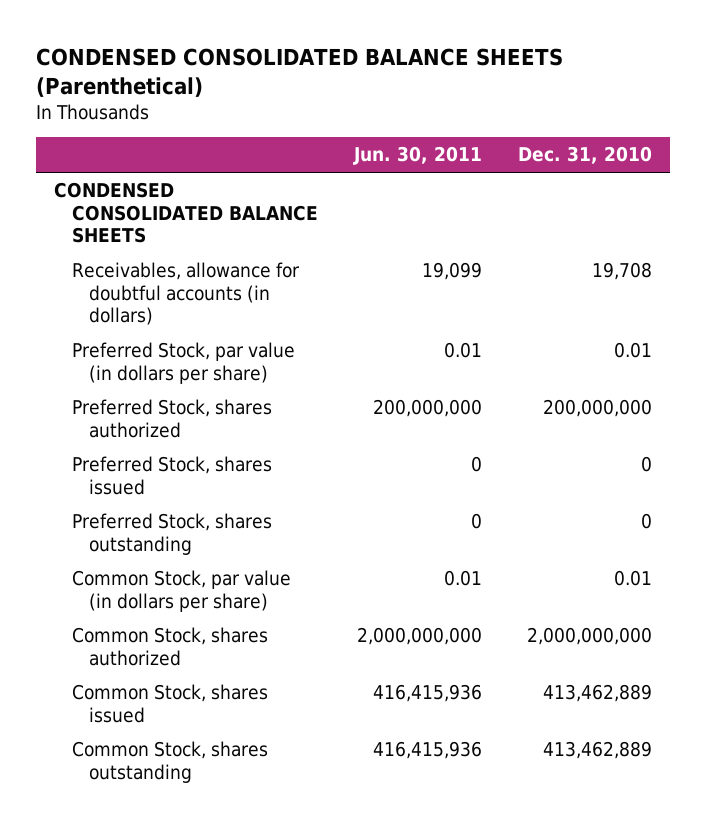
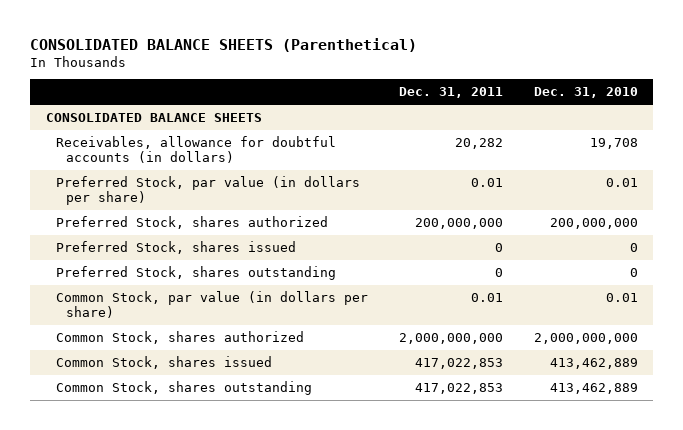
[35,47,563,97] CONDENSED CONSOLIDATED BALANCE SHEETS (Parenthetical) -> [30,37,418,52] CONSOLIDATED BALANCE SHEETS (Parenthetical)
[352,146,482,166] Jun. 30, 2011 -> none
none -> [398,87,503,99] Dec. 31, 2011
[53,182,318,244] CONDENSED CONSOLIDATED BALANCE SHEETS -> [45,113,262,123] CONSOLIDATED BALANCE SHEETS

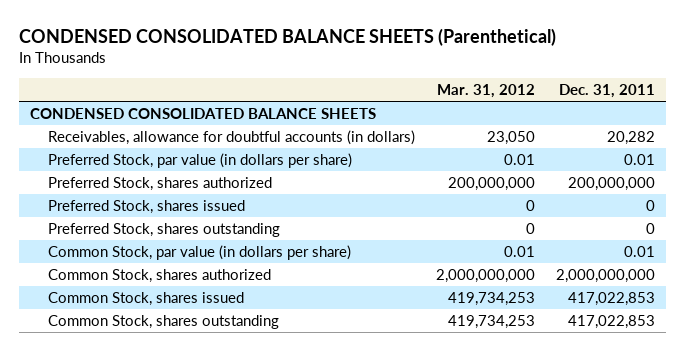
[30,37,418,52] CONSOLIDATED BALANCE SHEETS (Parenthetical) -> [19,27,557,46] CONDENSED CONSOLIDATED BALANCE SHEETS (Parenthetical)
[533,87,638,99] Dec. 31, 2010 -> none
none -> [437,84,536,99] Mar. 31, 2012
[45,113,262,123] CONSOLIDATED BALANCE SHEETS -> [29,108,376,120] CONDENSED CONSOLIDATED BALANCE SHEETS

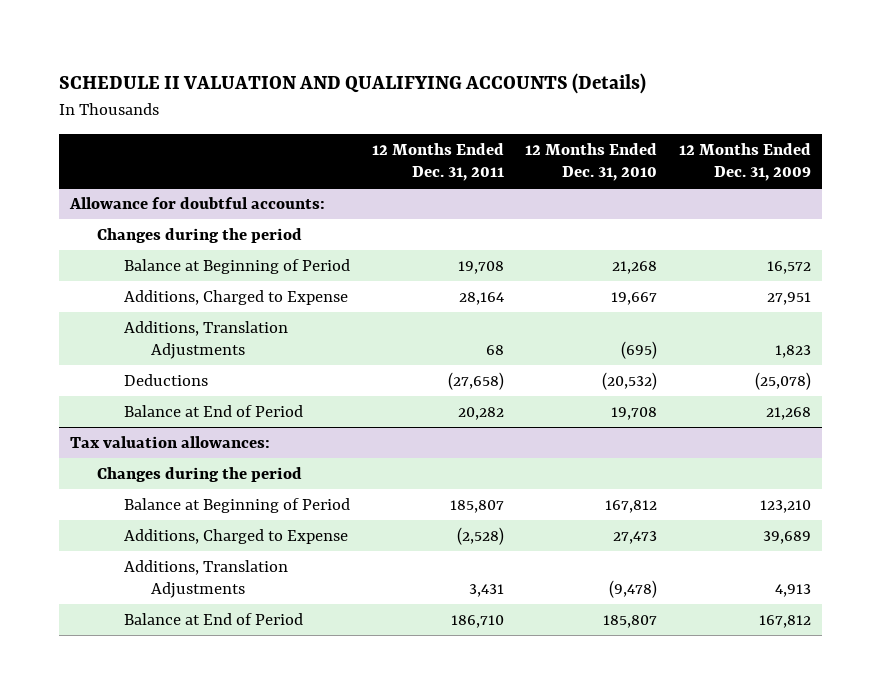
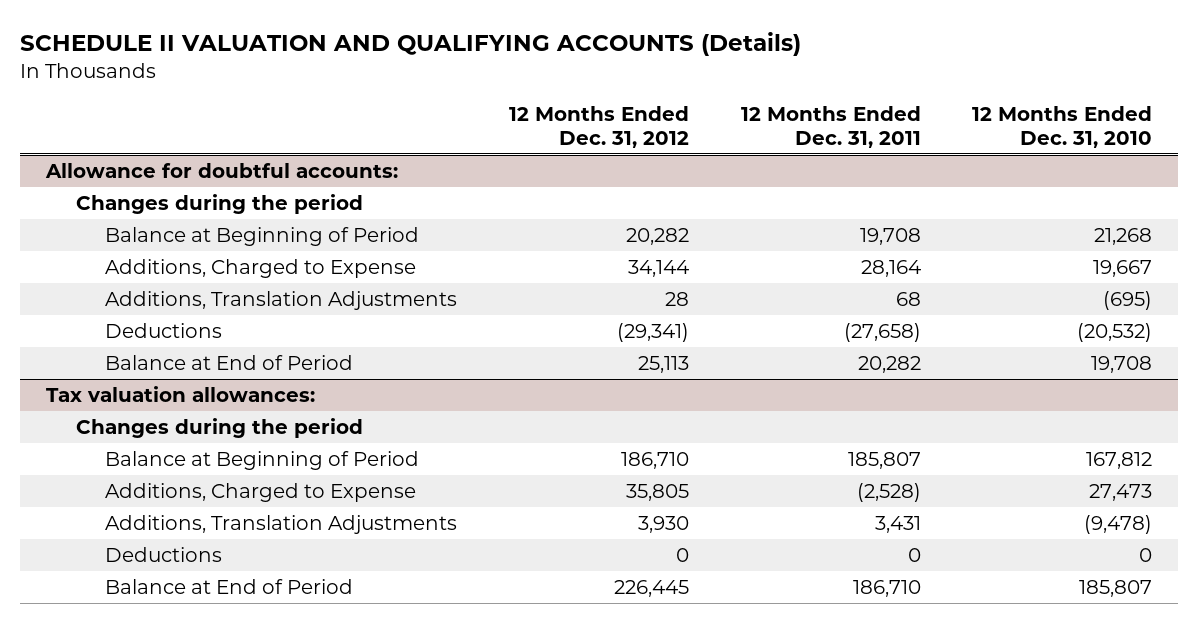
[678,142,811,182] 12 Months Ended Dec. 31, 2009 -> none
none -> [508,105,689,148] 12 Months Ended Dec. 31, 2012
none -> [105,547,223,563] Deductions

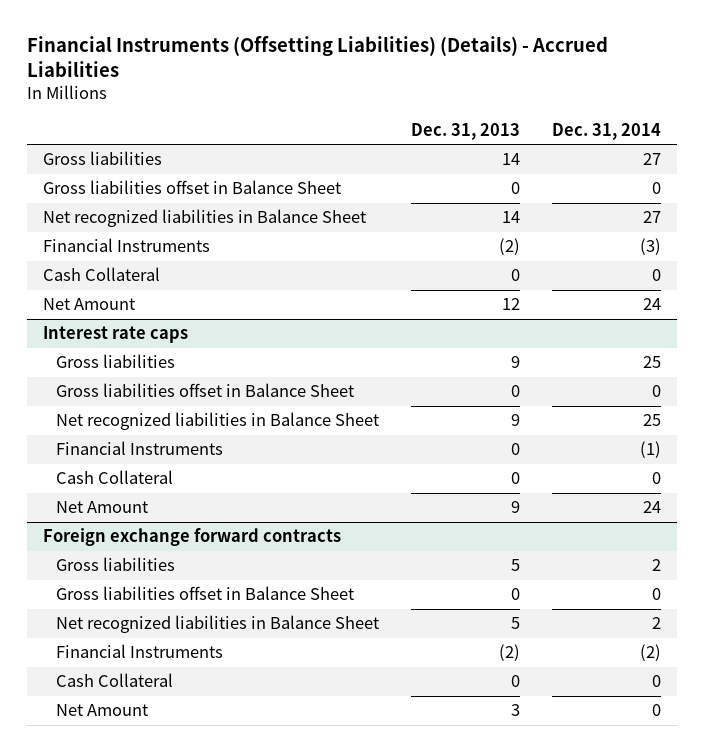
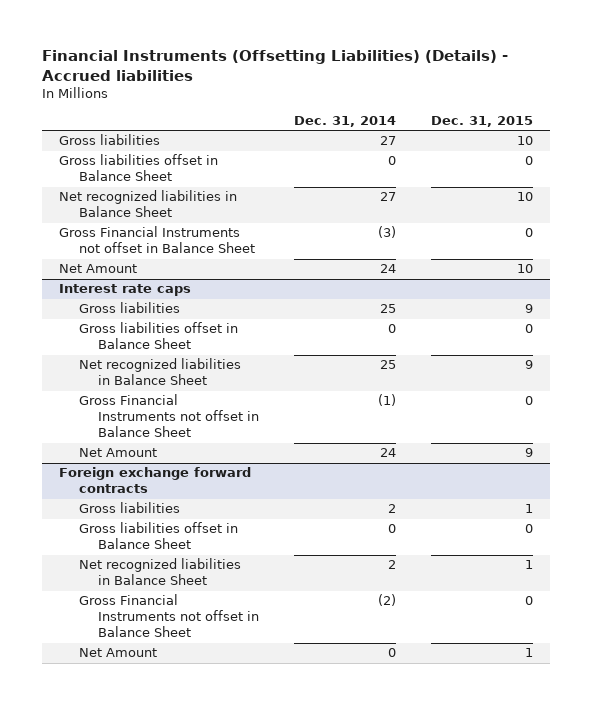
[26,35,608,78] Financial Instruments (Offsetting Liabilities) (Details) - Accrued Liabilities -> [41,50,508,82] Financial Instruments (Offsetting Liabilities) (Details) - Accrued liabilities
[410,122,520,140] Dec. 31, 2013 -> none
none -> [430,116,533,128] Dec. 31, 2015
[42,267,160,282] Cash Collateral -> none
[42,238,210,253] Financial Instruments -> [59,226,255,254] Gross Financial Instruments not offset in Balance Sheet
[55,470,173,485] Cash Collateral -> none
[55,441,223,456] Financial Instruments -> [78,394,260,438] Gross Financial Instruments not offset in Balance Sheet
[55,673,173,688] Cash Collateral -> none
[55,644,223,659] Financial Instruments -> [78,594,260,638] Gross Financial Instruments not offset in Balance Sheet

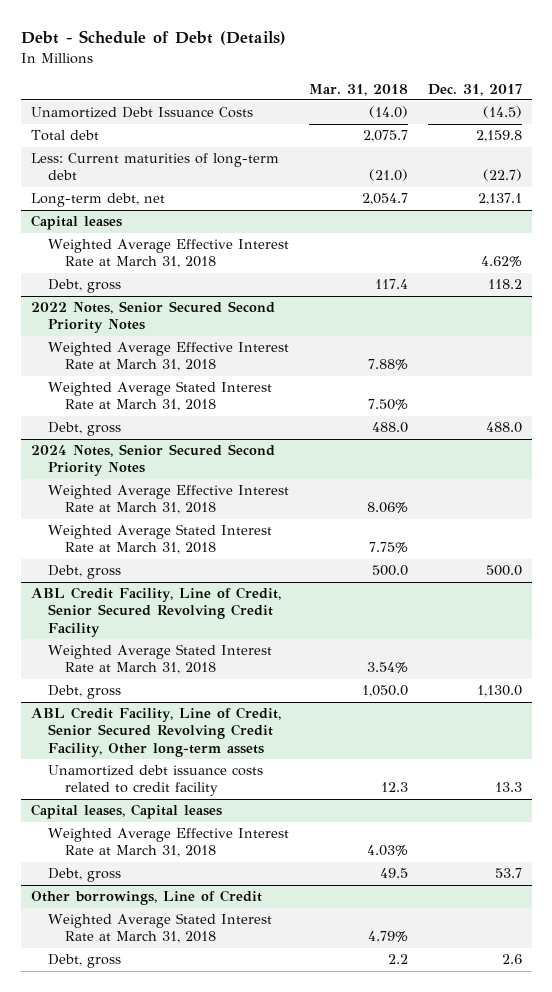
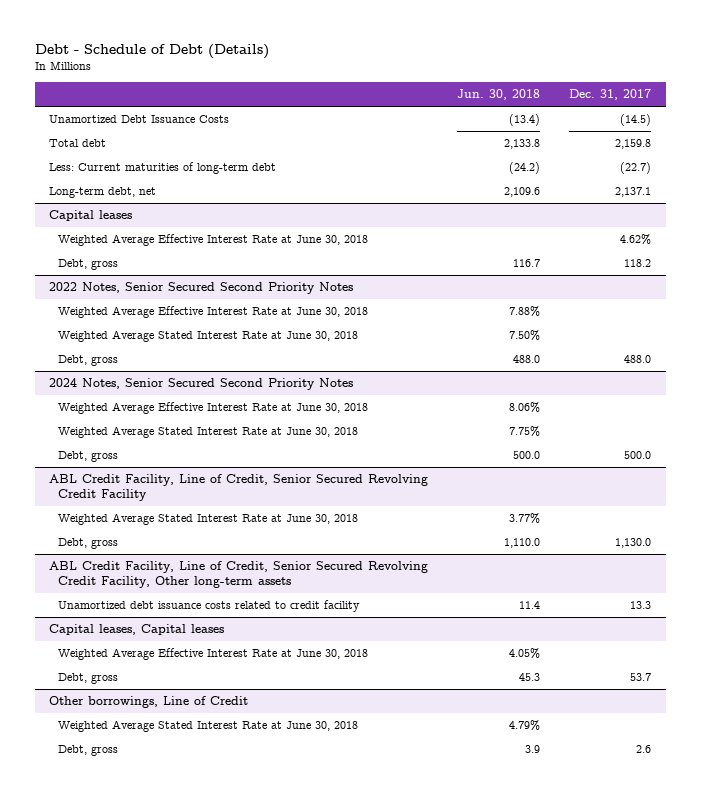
[308,83,408,96] Mar. 31, 2018 -> none
none -> [457,89,541,101] Jun. 30, 2018
[47,239,289,269] Weighted Average Effective Interest Rate at March 31, 2018 -> [58,234,369,247] Weighted Average Effective Interest Rate at June 30, 2018
[47,342,289,372] Weighted Average Effective Interest Rate at March 31, 2018 -> [58,306,369,319] Weighted Average Effective Interest Rate at June 30, 2018
[47,381,272,412] Weighted Average Stated Interest Rate at March 31, 2018 -> [58,330,359,343] Weighted Average Stated Interest Rate at June 30, 2018
[47,485,289,515] Weighted Average Effective Interest Rate at March 31, 2018 -> [58,402,369,415] Weighted Average Effective Interest Rate at June 30, 2018
[47,524,272,555] Weighted Average Stated Interest Rate at March 31, 2018 -> [58,426,359,439] Weighted Average Stated Interest Rate at June 30, 2018
[47,644,272,675] Weighted Average Stated Interest Rate at March 31, 2018 -> [58,513,359,526] Weighted Average Stated Interest Rate at June 30, 2018
[47,828,289,858] Weighted Average Effective Interest Rate at March 31, 2018 -> [58,648,369,661] Weighted Average Effective Interest Rate at June 30, 2018
[47,913,272,944] Weighted Average Stated Interest Rate at March 31, 2018 -> [58,720,359,733] Weighted Average Stated Interest Rate at June 30, 2018

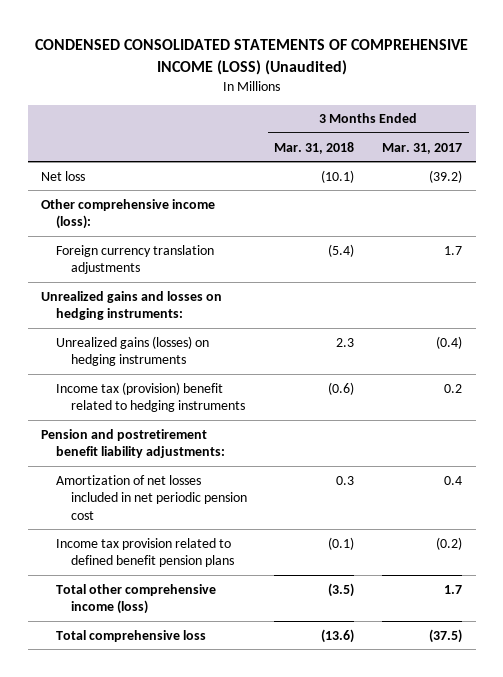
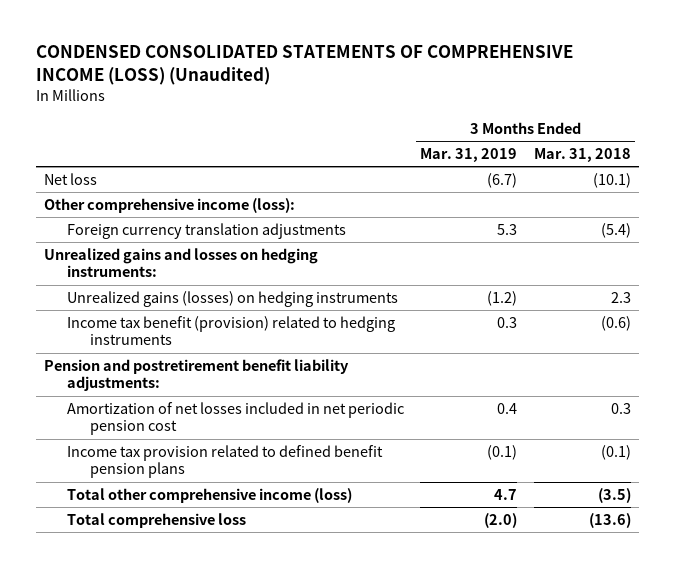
[382,142,463,154] Mar. 31, 2017 -> none
none -> [420,148,518,163] Mar. 31, 2019
[56,381,245,413] Income tax (provision) benefit related to hedging instruments -> [66,316,395,346] Income tax benefit (provision) related to hedging instruments

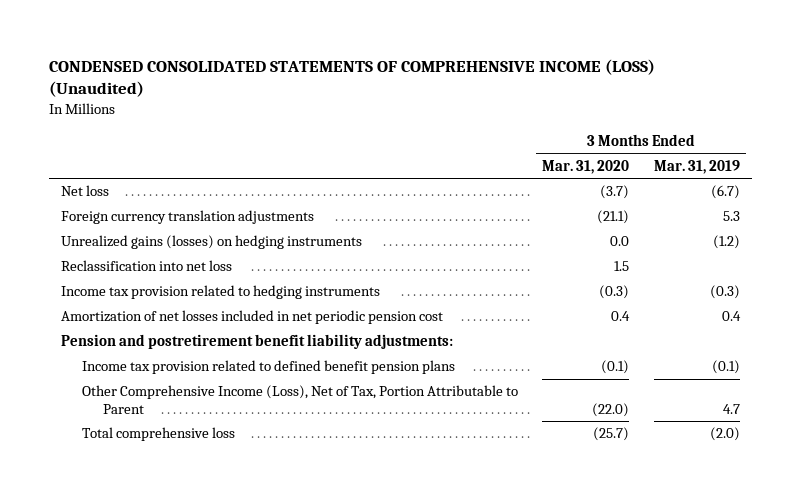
[533,148,631,163] Mar. 31, 2018 -> none
none -> [542,159,630,174] Mar. 31, 2020
[43,198,295,214] Other comprehensive income (loss): -> none
[43,248,318,278] Unrealized gains and losses on hedging instruments: -> none
none -> [61,260,233,272] Reclassification into net loss
[66,316,395,346] Income tax benefit (provision) related to hedging instruments -> [61,285,381,300] Income tax provision related to hedging instruments
[497,317,518,329] 0.3 -> [709,285,740,300] (0.3)
[43,359,349,392] Pension and postretirement benefit liability adjustments: -> [61,334,454,350] Pension and postretirement benefit liability adjustments:
[66,488,352,504] Total other comprehensive income (loss) -> [81,385,518,414] Other Comprehensive Income (Loss), Net of Tax, Portion Attributable to Parent

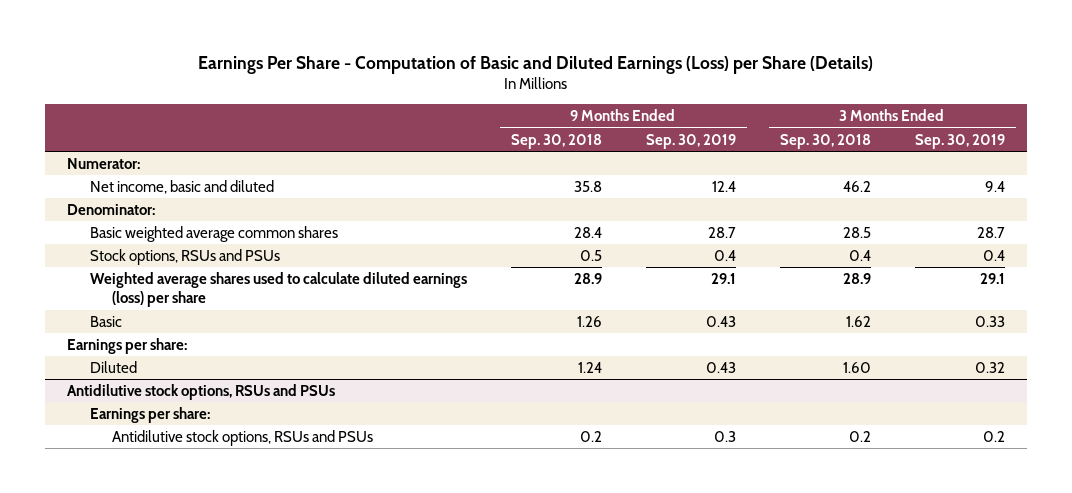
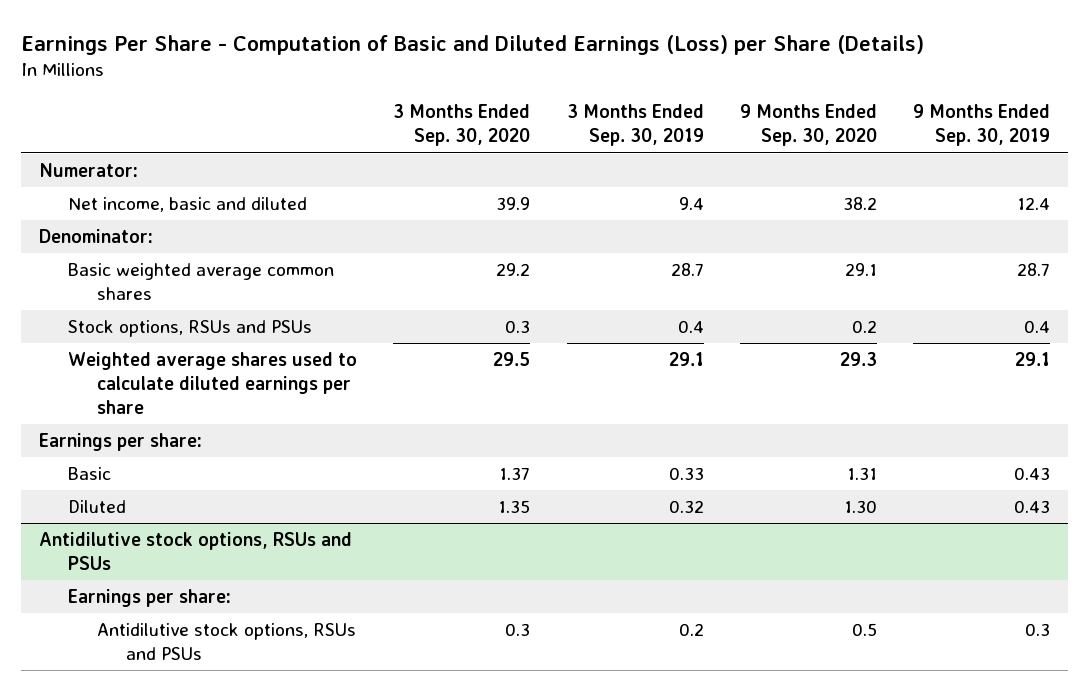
[510,133,602,149] Sep. 30, 2018 -> none
[779,133,871,149] Sep. 30, 2018 -> none
none -> [393,104,531,147] 3 Months Ended Sep. 30, 2020
none -> [739,104,877,147] 9 Months Ended Sep. 30, 2020
[89,272,467,308] Weighted average shares used to calculate diluted earnings (loss) per share -> [68,352,358,415] Weighted average shares used to calculate diluted earnings per share
[89,316,122,328] Basic -> [68,467,112,481] Basic

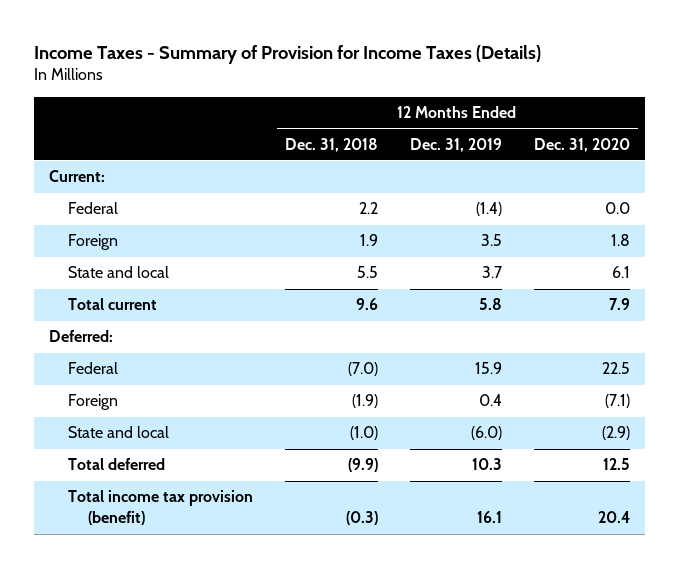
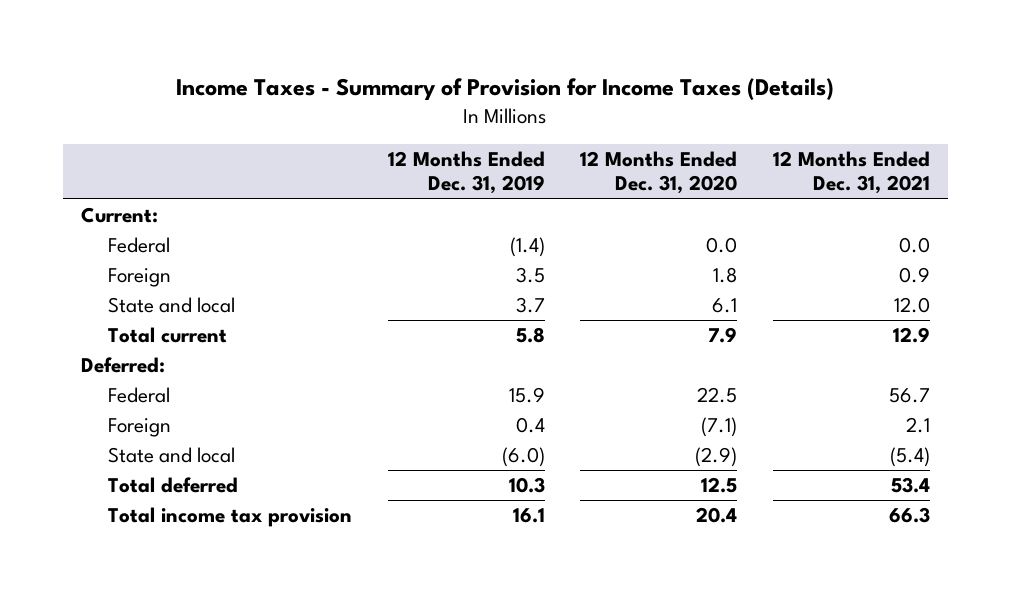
[285,137,379,152] Dec. 31, 2018 -> none
none -> [773,151,931,195] 12 Months Ended Dec. 31, 2021
[68,490,254,526] Total income tax provision (benefit) -> [107,507,352,528] Total income tax provision

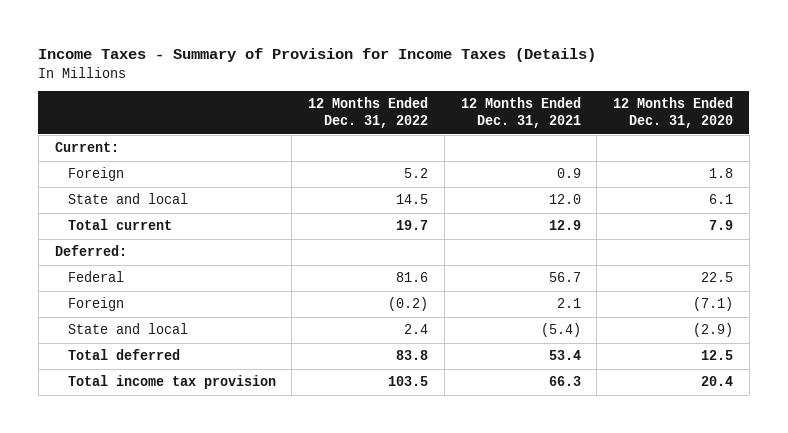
[387,151,545,195] 12 Months Ended Dec. 31, 2019 -> none
none -> [308,97,429,129] 12 Months Ended Dec. 31, 2022
[107,237,170,254] Federal -> none

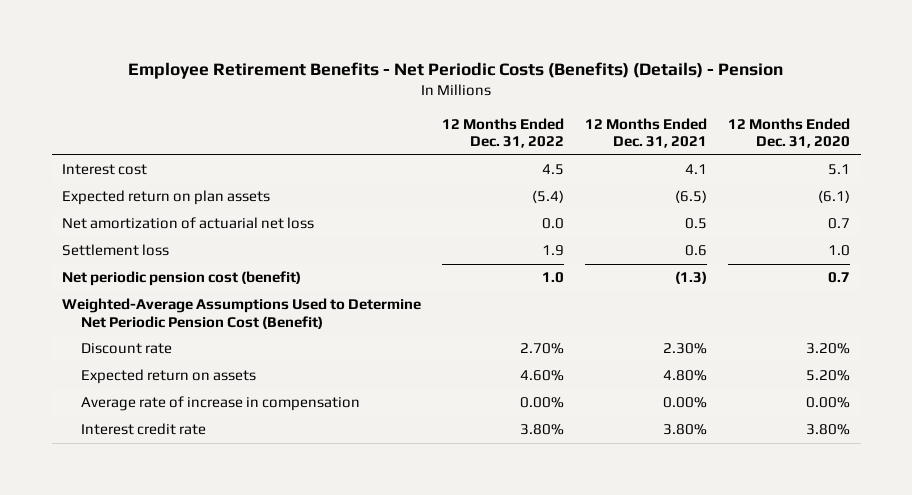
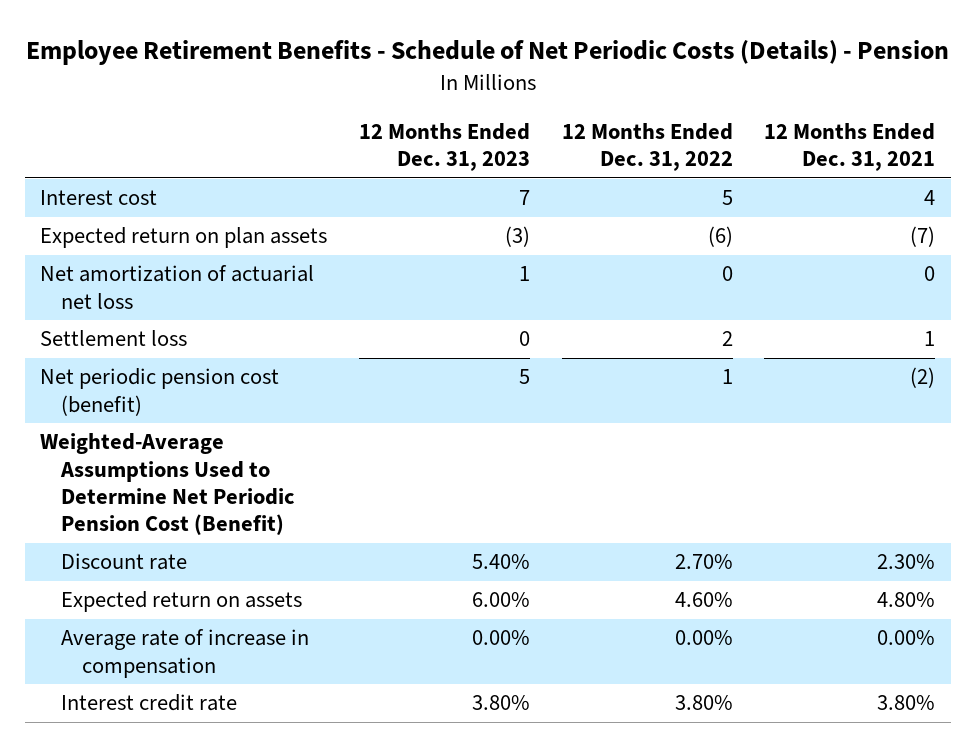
[128,62,784,80] Employee Retirement Benefits - Net Periodic Costs (Benefits) (Details) - Pension -> [25,40,949,66] Employee Retirement Benefits - Schedule of Net Periodic Costs (Details) - Pension
[728,117,851,149] 12 Months Ended Dec. 31, 2020 -> none
none -> [359,122,531,172] 12 Months Ended Dec. 31, 2023
[542,164,565,176] 4.5 -> [721,190,733,206] 5
[685,164,708,175] 4.1 -> [924,190,936,206] 4
[532,190,565,204] (5.4) -> [707,226,733,248] (6)
[675,190,708,204] (6.5) -> [910,226,936,248] (7)
[542,218,565,230] 0.0 -> [721,266,733,282] 0
[685,218,708,230] 0.5 -> [924,266,936,282] 0
[542,245,565,257] 1.9 -> [721,331,733,347] 2
[685,245,708,257] 0.6 -> [924,331,936,347] 1
[542,272,565,284] 1.0 -> [721,369,733,385] 1
[675,271,708,285] (1.3) -> [910,367,936,389] (2)

